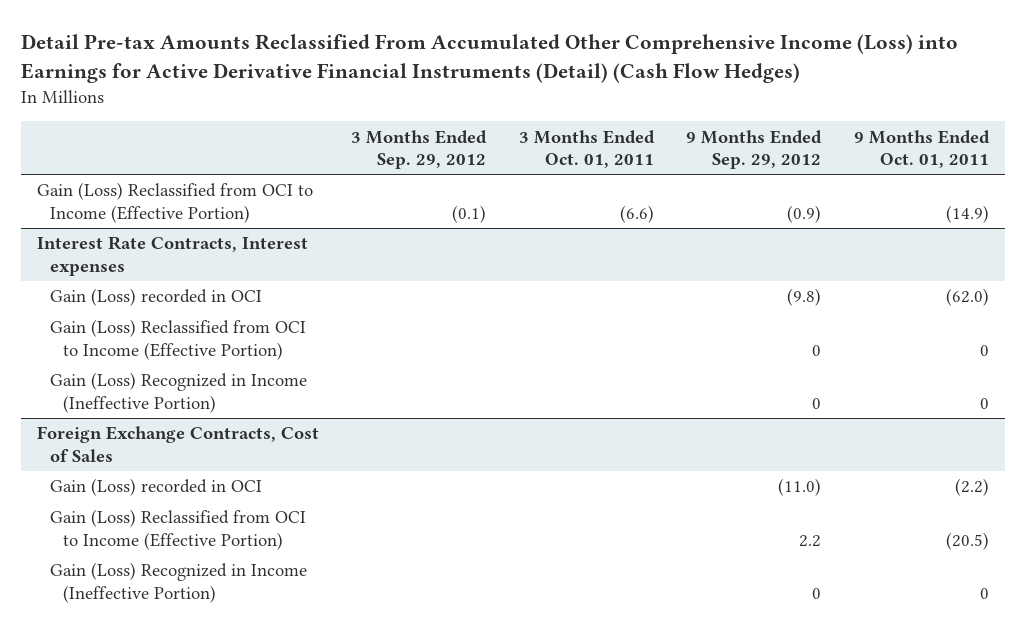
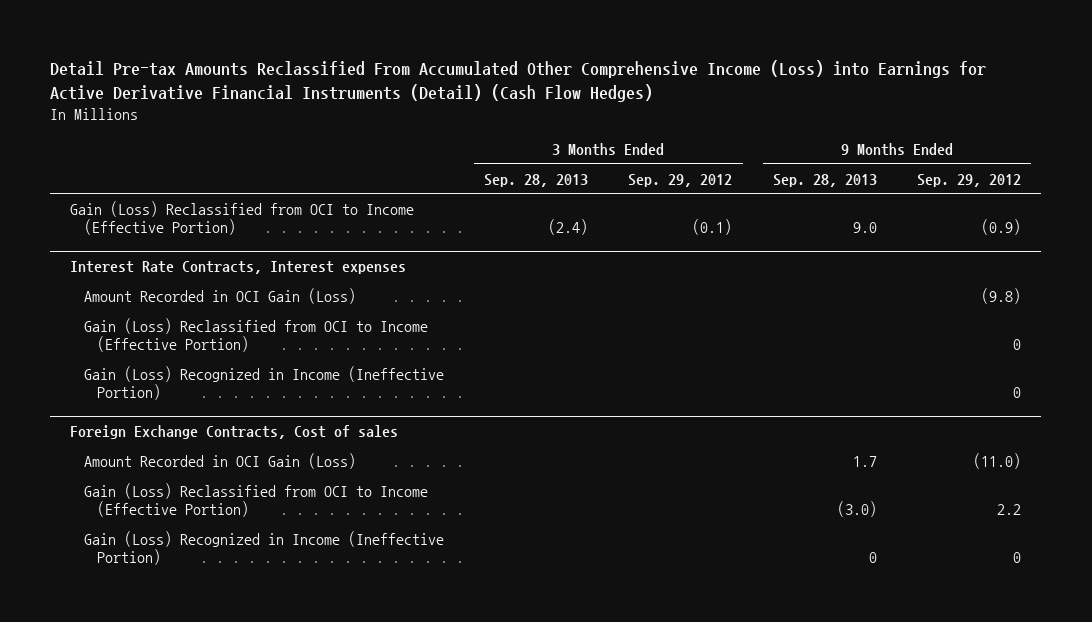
[518,129,655,168] 3 Months Ended Oct. 01, 2011 -> none
[853,129,990,168] 9 Months Ended Oct. 01, 2011 -> none
none -> [483,173,588,187] Sep. 28, 2013
none -> [772,173,877,187] Sep. 28, 2013
[50,288,263,307] Gain (Loss) recorded in OCI -> [83,287,356,304] Amount Recorded in OCI Gain (Loss)
[37,426,320,462] Foreign Exchange Contracts, Cost of Sales -> [70,424,399,439] Foreign Exchange Contracts, Cost of sales
[50,478,263,497] Gain (Loss) recorded in OCI -> [83,452,356,469] Amount Recorded in OCI Gain (Loss)

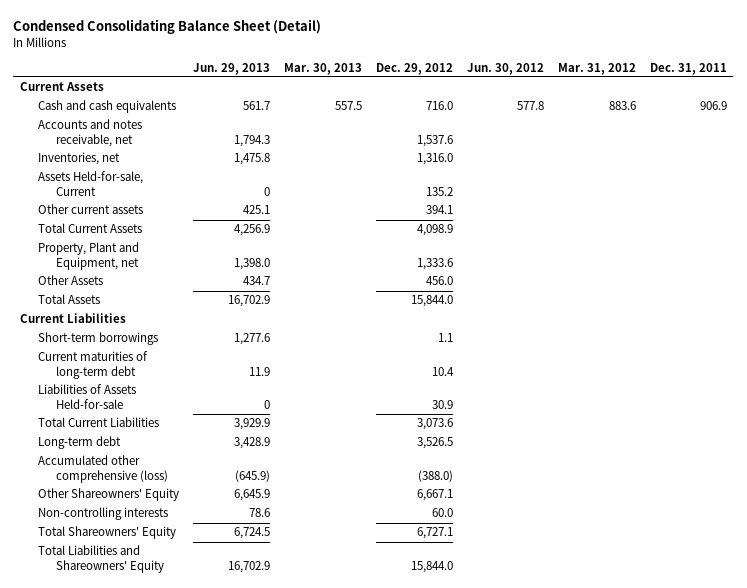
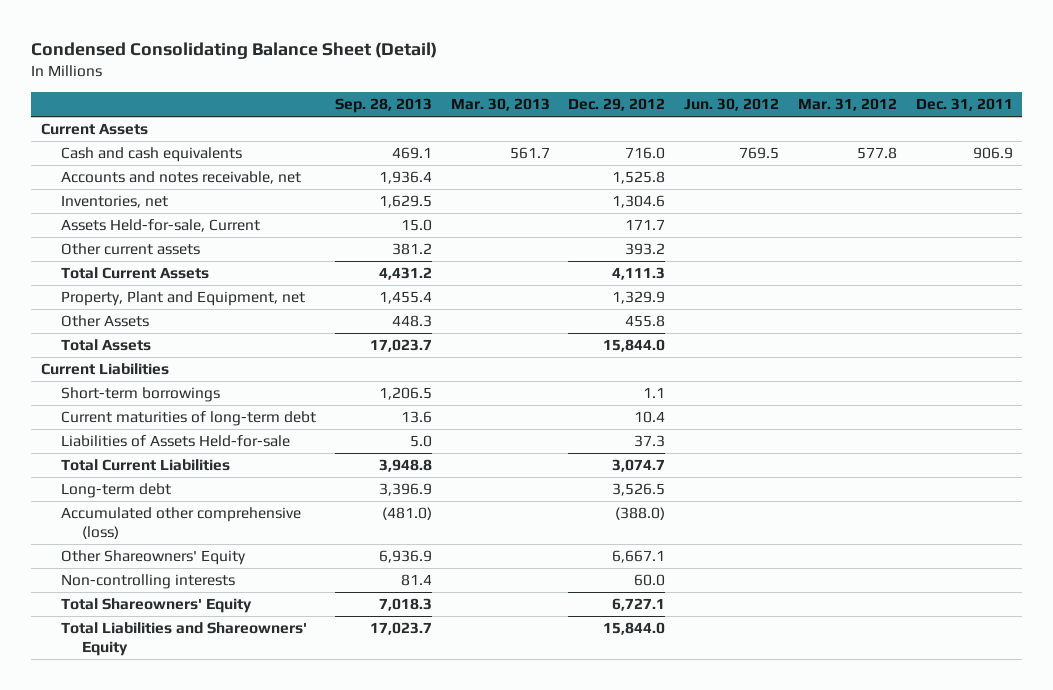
[193,62,271,75] Jun. 29, 2013 -> none
none -> [334,97,432,113] Sep. 28, 2013
[334,101,362,111] 557.5 -> [509,147,550,160] 561.7
[516,101,544,111] 577.8 -> [739,147,780,160] 769.5
[608,101,636,111] 883.6 -> [856,147,897,160] 577.8
[416,134,453,147] 1,537.6 -> [612,171,666,185] 1,525.8
[416,153,453,166] 1,316.0 -> [612,195,666,209] 1,304.6
[425,186,453,196] 135.2 -> [625,219,666,231] 171.7
[425,205,453,215] 394.1 -> [625,243,666,256] 393.2
[416,224,453,237] 4,098.9 -> [612,267,666,281] 4,111.3
[416,257,453,270] 1,333.6 -> [612,291,666,305] 1,329.9
[425,276,453,286] 456.0 -> [625,315,666,328] 455.8
[431,399,453,409] 30.9 -> [634,435,666,448] 37.3
[416,418,453,431] 3,073.6 -> [612,459,666,473] 3,074.7

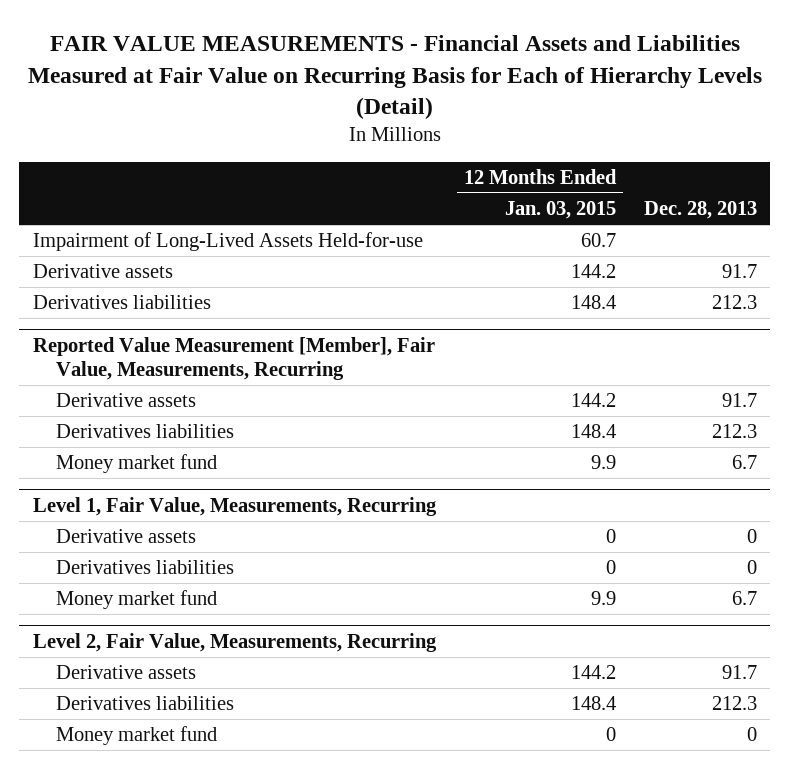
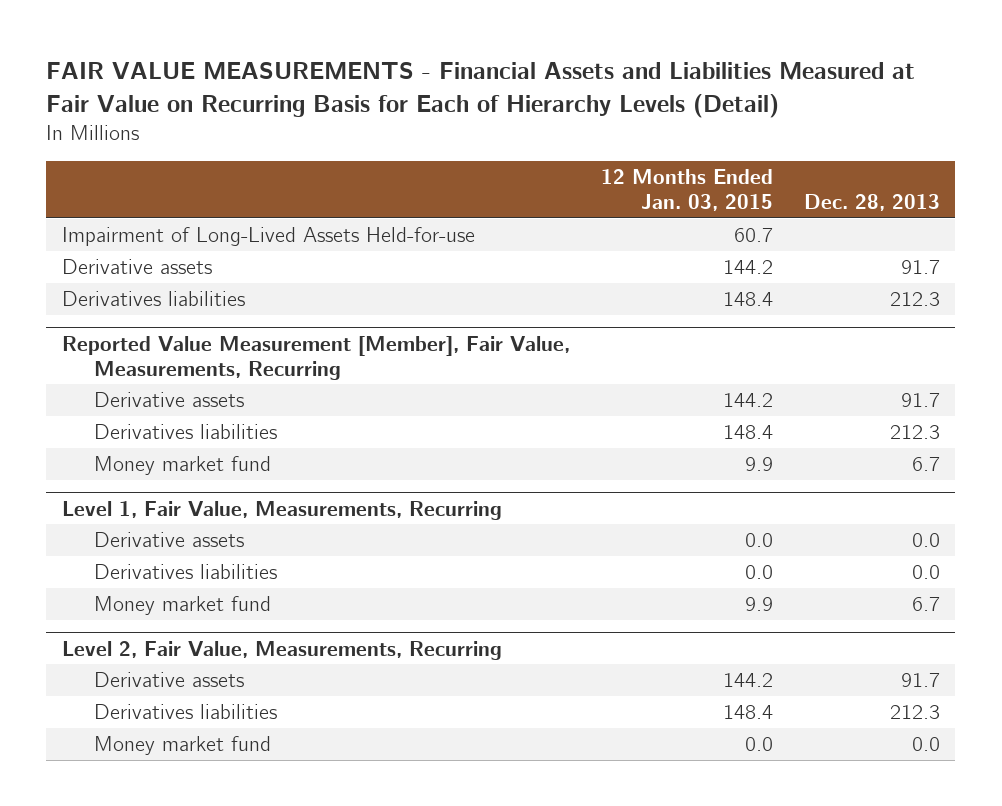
[605,529,616,544] 0 -> [744,533,773,548] 0.0
[746,529,757,544] 0 -> [911,533,940,548] 0.0
[605,560,616,575] 0 -> [744,565,773,580] 0.0
[746,560,757,575] 0 -> [911,565,940,580] 0.0
[605,727,616,742] 0 -> [744,737,773,752] 0.0
[746,727,757,742] 0 -> [911,737,940,752] 0.0

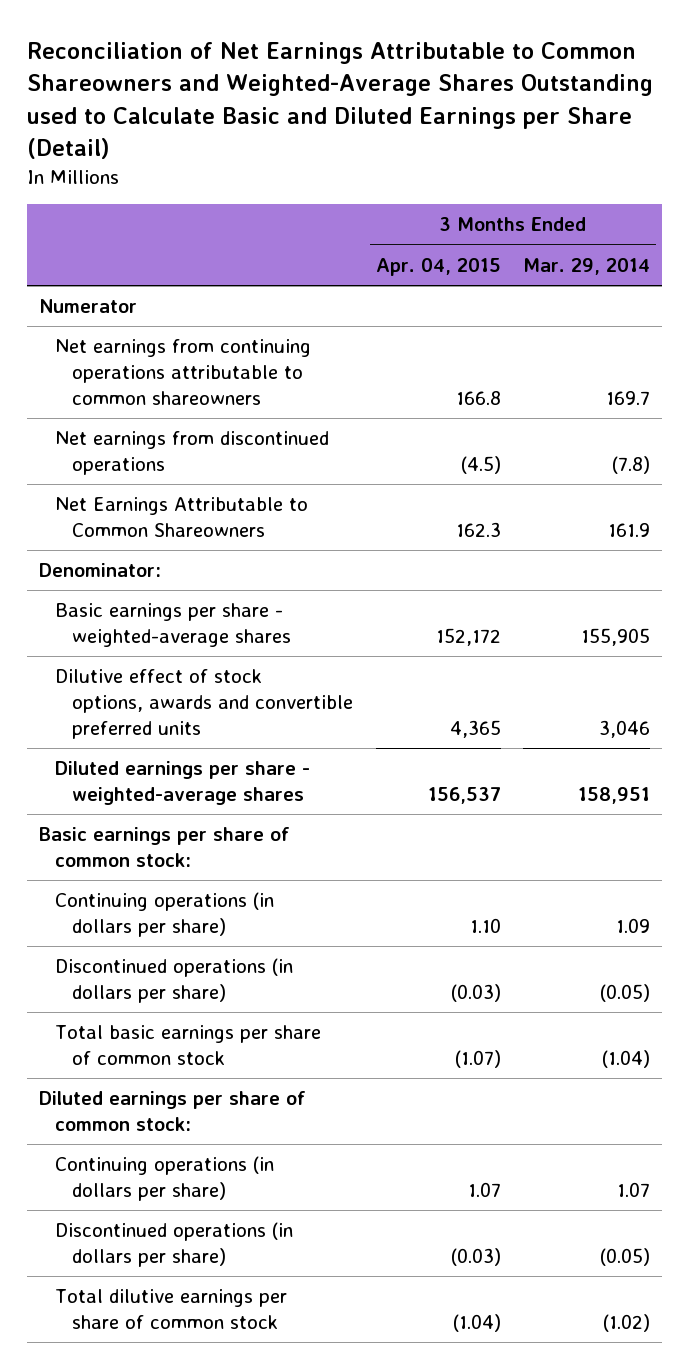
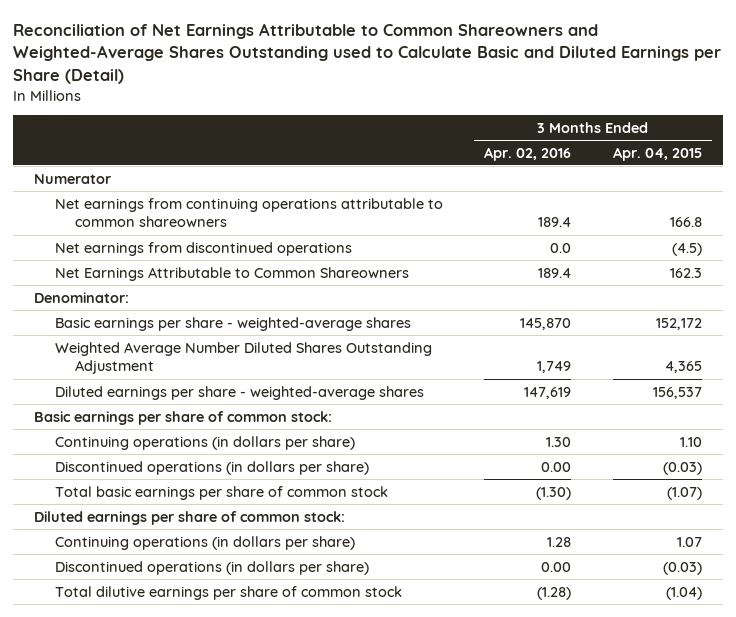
[523,257,651,275] Mar. 29, 2014 -> none
none -> [484,146,572,161] Apr. 02, 2016
[55,669,354,740] Dilutive effect of stock options, awards and convertible preferred units -> [54,341,432,375] Weighted Average Number Diluted Shares Outstanding Adjustment

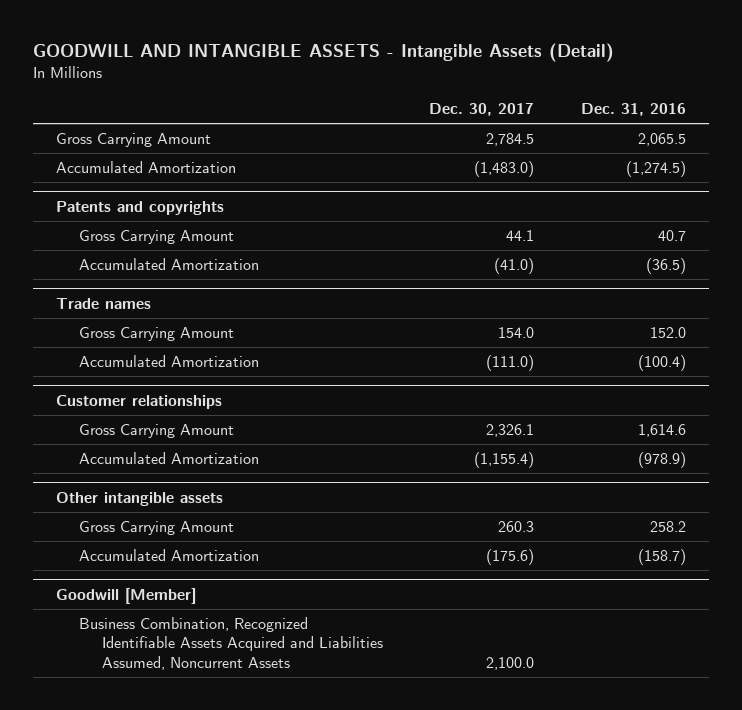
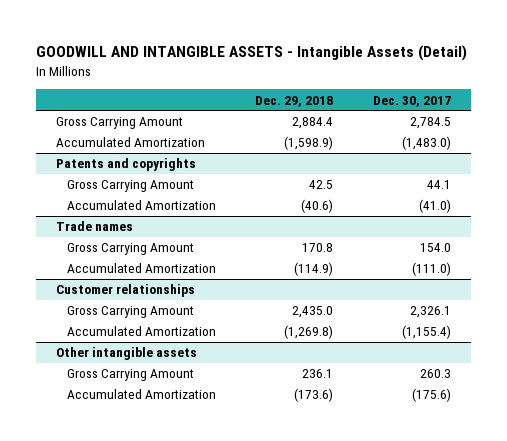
[581,103,687,117] Dec. 31, 2016 -> none
none -> [255,95,334,107] Dec. 29, 2018
[56,587,197,604] Goodwill [Member] -> none
[78,616,383,670] Business Combination, Recognized Identifiable Assets Acquired and Liabilities Assumed, Noncurrent Assets -> none

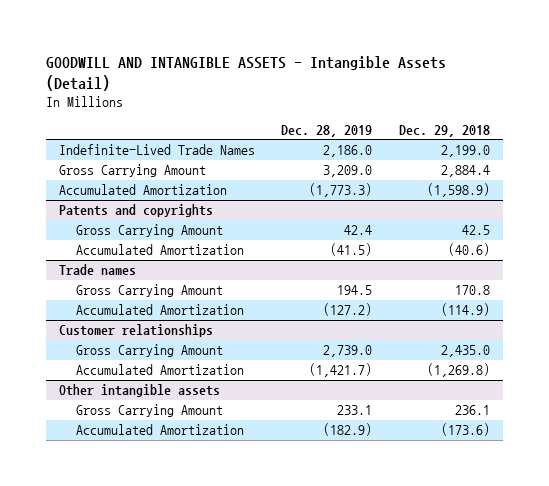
[373,95,452,107] Dec. 30, 2017 -> none
none -> [281,124,373,137] Dec. 28, 2019
none -> [59,144,256,156] Indefinite-Lived Trade Names

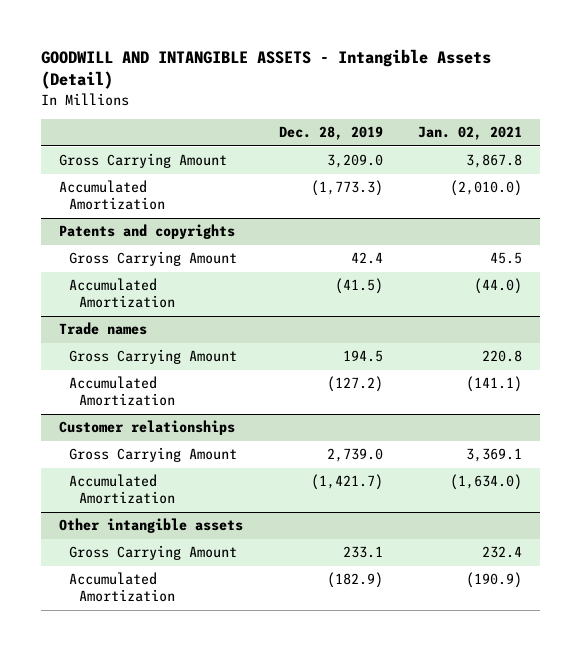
[398,124,490,137] Dec. 29, 2018 -> none
none -> [418,126,523,141] Jan. 02, 2021
[59,144,256,156] Indefinite-Lived Trade Names -> none

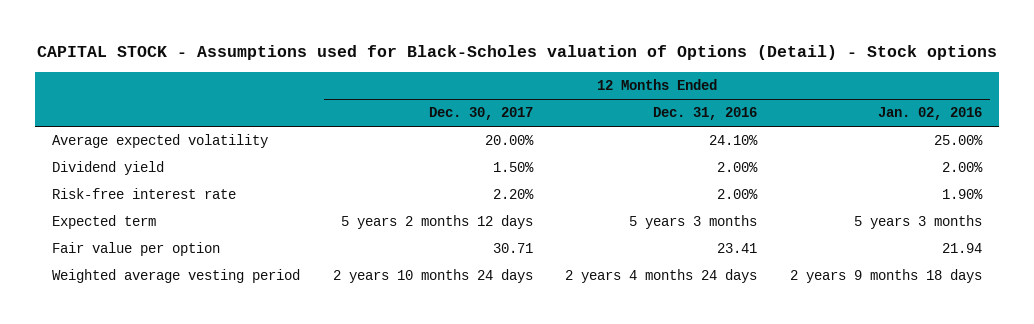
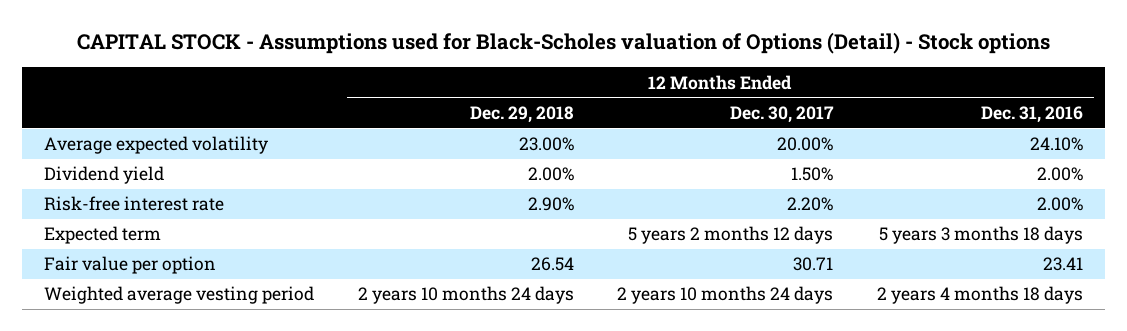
[878,107,983,121] Jan. 02, 2016 -> none
none -> [469,105,574,123] Dec. 29, 2018
[629,215,758,230] 5 years 3 months -> [879,226,1084,245] 5 years 3 months 18 days
[565,269,758,284] 2 years 4 months 24 days -> [877,286,1084,305] 2 years 4 months 18 days

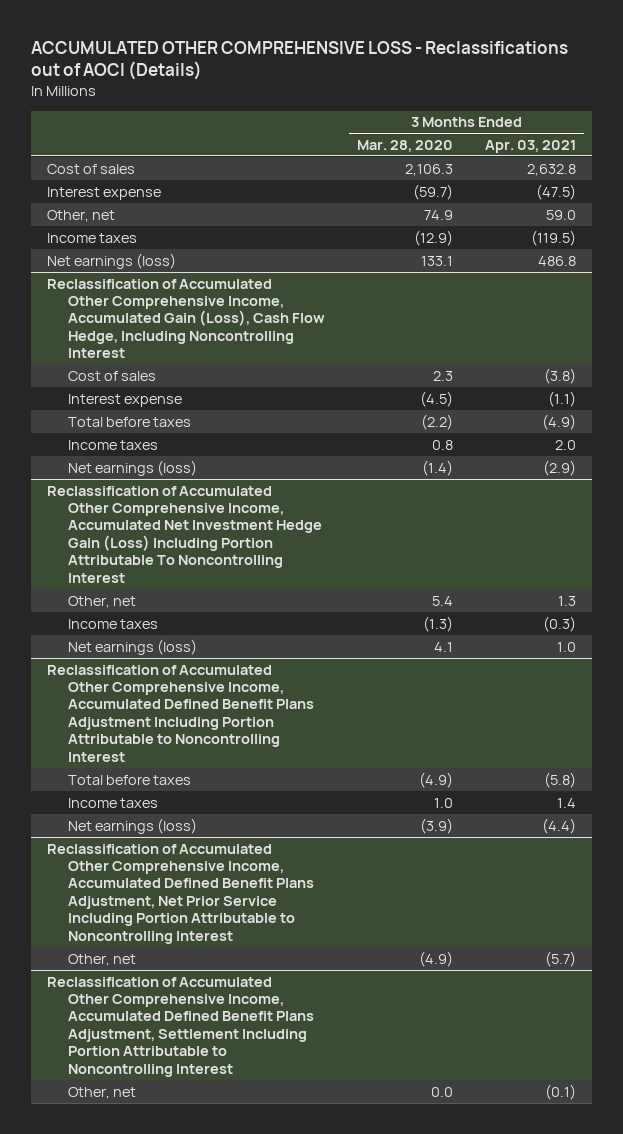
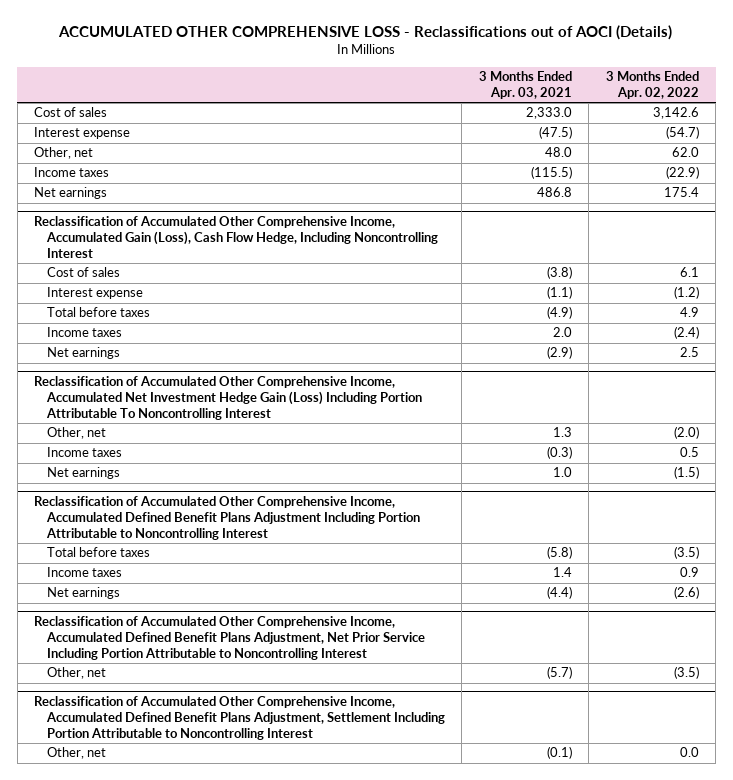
[356,139,453,152] Mar. 28, 2020 -> none
none -> [605,71,699,100] 3 Months Ended Apr. 02, 2022
[527,163,577,176] 2,632.8 -> [525,107,572,120] 2,333.0
[546,209,577,220] 59.0 -> [544,147,572,158] 48.0
[531,229,577,246] (119.5) -> [530,166,572,180] (115.5)
[46,252,176,269] Net earnings (loss) -> [34,187,108,200] Net earnings
[67,459,197,476] Net earnings (loss) -> [46,347,120,360] Net earnings
[67,638,197,655] Net earnings (loss) -> [46,467,120,480] Net earnings
[67,817,197,834] Net earnings (loss) -> [46,587,120,600] Net earnings

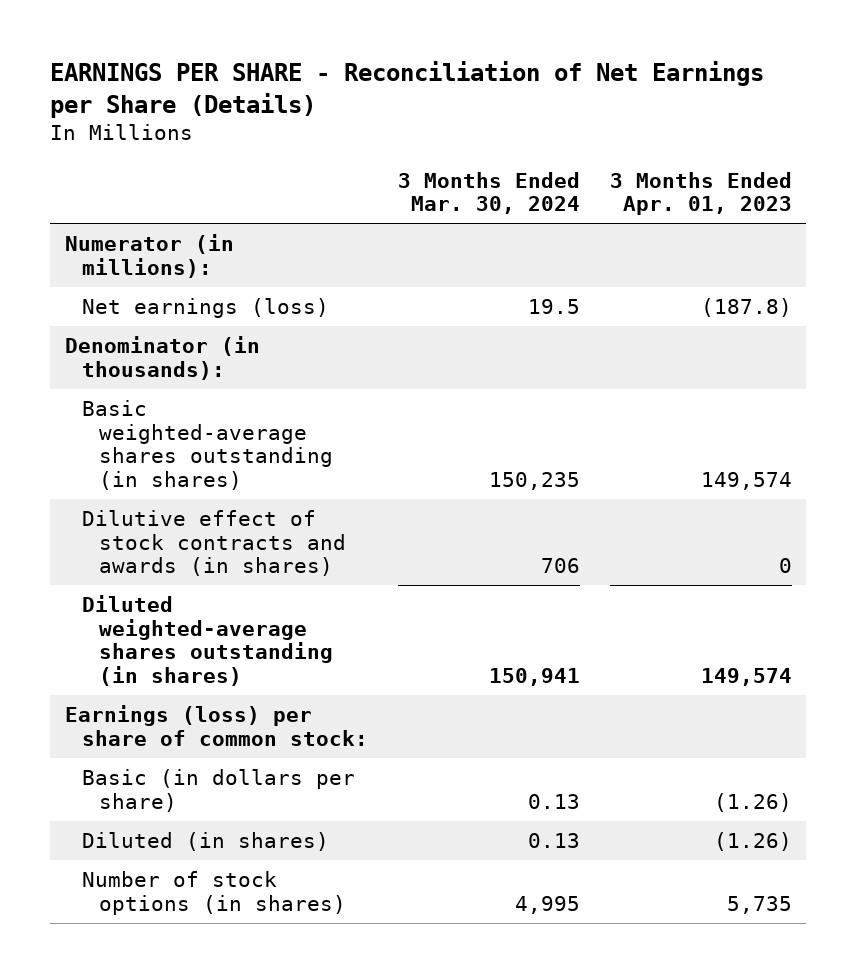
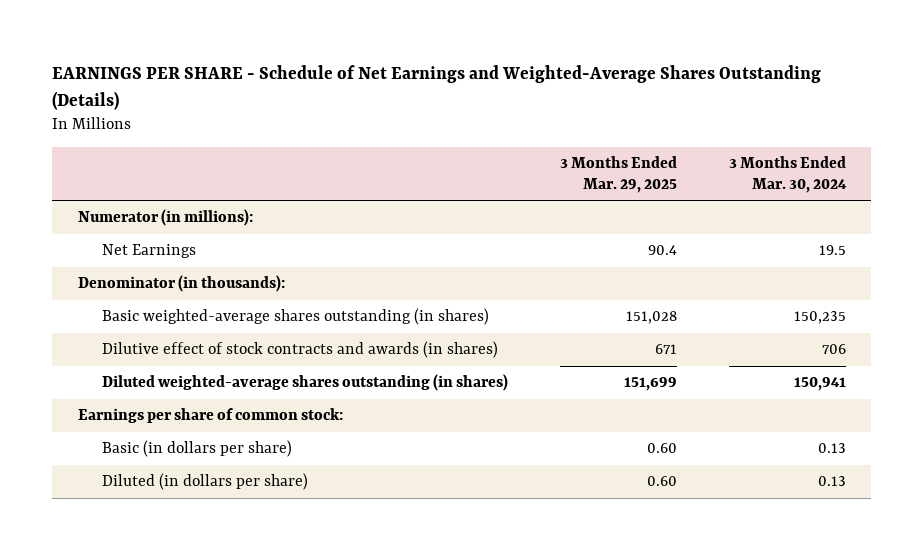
[49,61,764,118] EARNINGS PER SHARE - Reconciliation of Net Earnings per Share (Details) -> [51,64,821,110] EARNINGS PER SHARE - Schedule of Net Earnings and Weighted-Average Shares Outstanding (Details)
[609,171,792,216] 3 Months Ended Apr. 01, 2023 -> none
none -> [559,156,677,194] 3 Months Ended Mar. 29, 2025
[82,298,330,319] Net earnings (loss) -> [102,244,197,259] Net Earnings
[64,705,369,746] Earnings (loss) per share of common stock: -> [77,408,343,424] Earnings per share of common stock:
[82,871,347,915] Number of stock options (in shares) -> none
[82,832,330,852] Diluted (in shares) -> [102,473,309,491] Diluted (in dollars per share)

